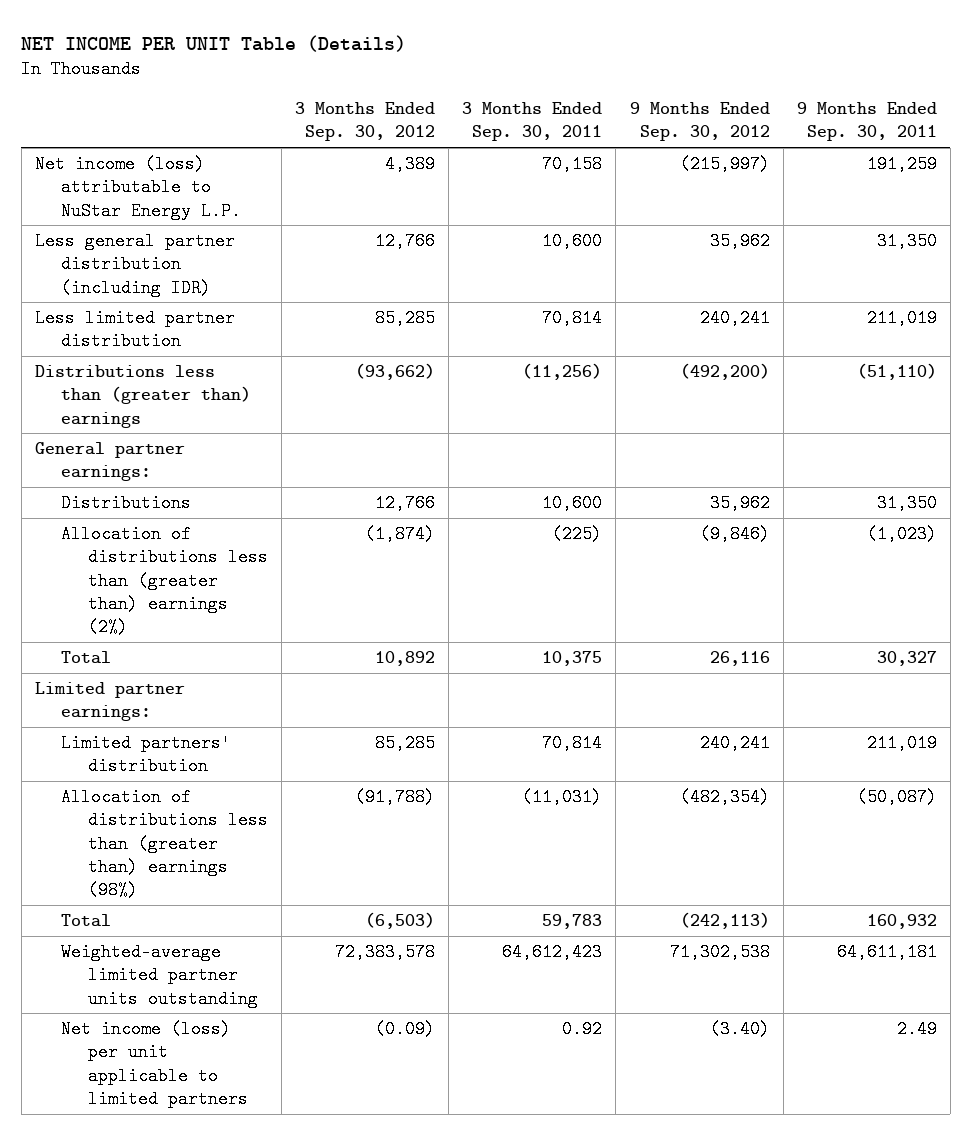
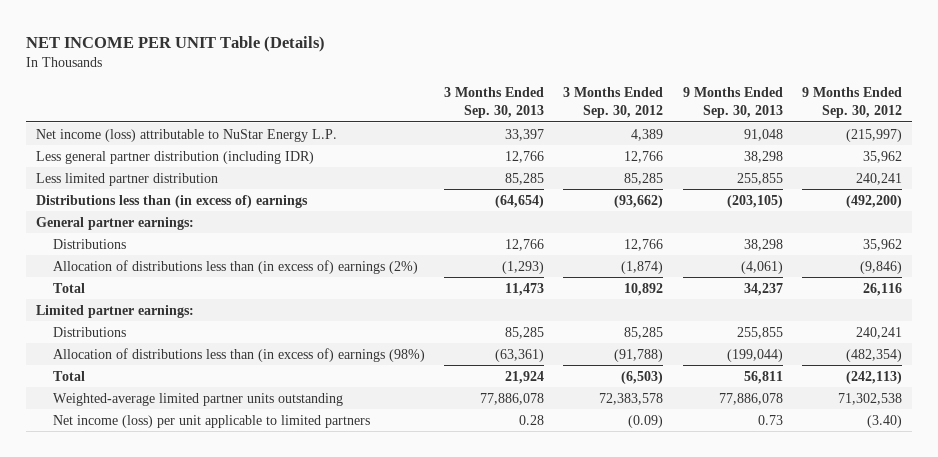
[462,102,603,142] 3 Months Ended Sep. 30, 2011 -> none
[796,102,937,142] 9 Months Ended Sep. 30, 2011 -> none
none -> [444,87,545,118] 3 Months Ended Sep. 30, 2013
none -> [682,87,783,118] 9 Months Ended Sep. 30, 2013
[34,365,252,428] Distributions less than (greater than) earnings -> [35,194,308,208] Distributions less than (in excess of) earnings
[61,525,268,636] Allocation of distributions less than (greater than) earnings (2%) -> [52,259,418,274] Allocation of distributions less than (in excess of) earnings (2%)
[61,734,232,776] Limited partners' distribution -> [52,326,126,337] Distributions
[61,788,268,899] Allocation of distributions less than (greater than) earnings (98%) -> [52,347,425,362] Allocation of distributions less than (in excess of) earnings (98%)

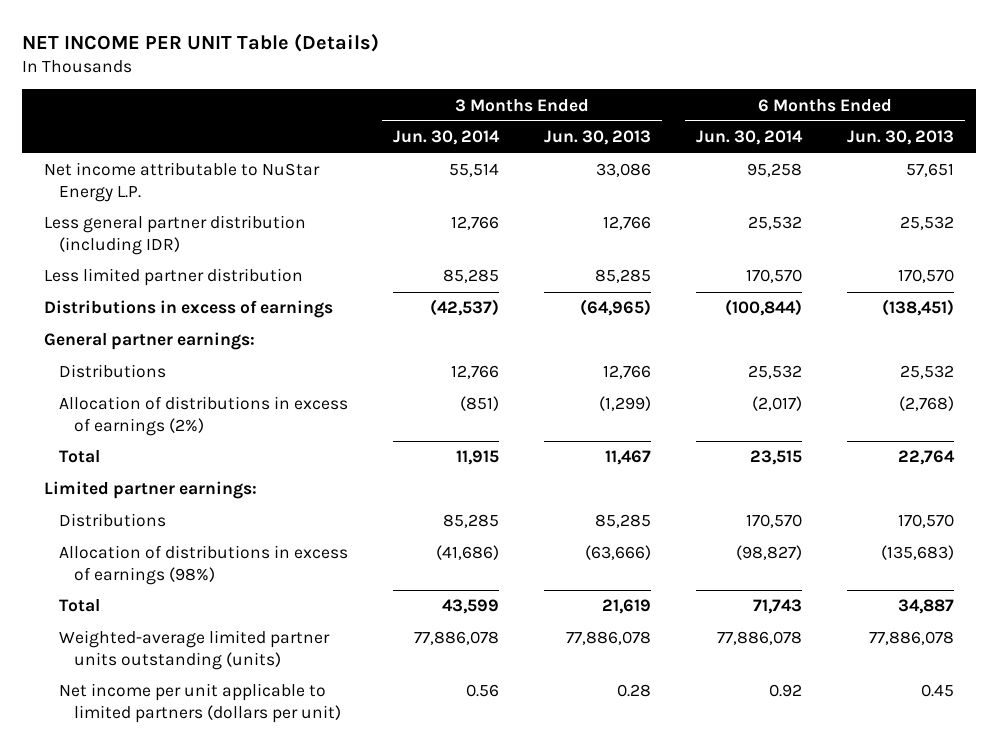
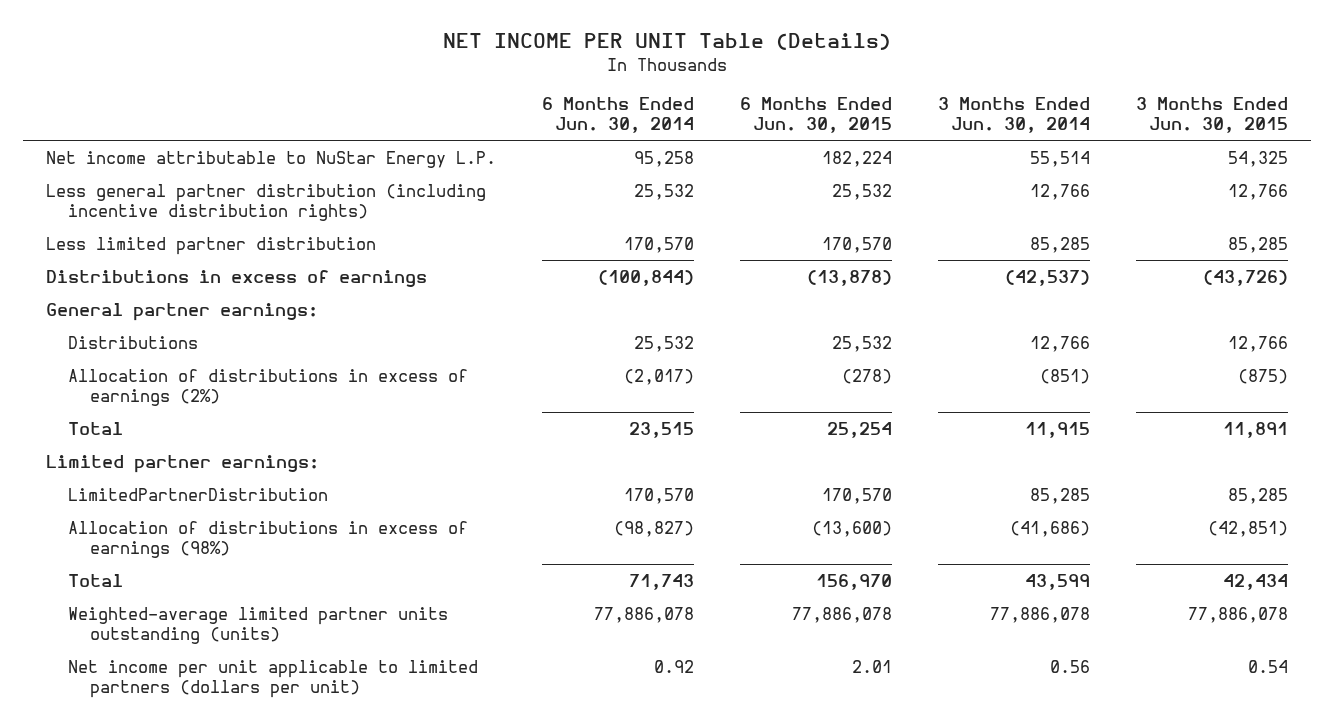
[544,130,652,146] Jun. 30, 2013 -> none
[846,130,954,146] Jun. 30, 2013 -> none
none -> [740,96,893,134] 6 Months Ended Jun. 30, 2015
none -> [1136,96,1289,134] 3 Months Ended Jun. 30, 2015
[44,215,307,255] Less general partner distribution (including IDR) -> [45,183,486,222] Less general partner distribution (including incentive distribution rights)
[59,513,167,528] Distributions -> [67,487,328,501] LimitedPartnerDistribution

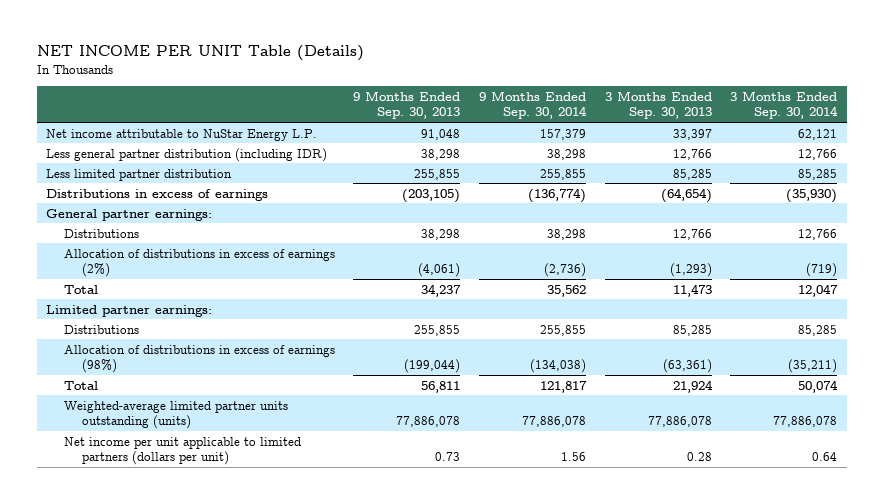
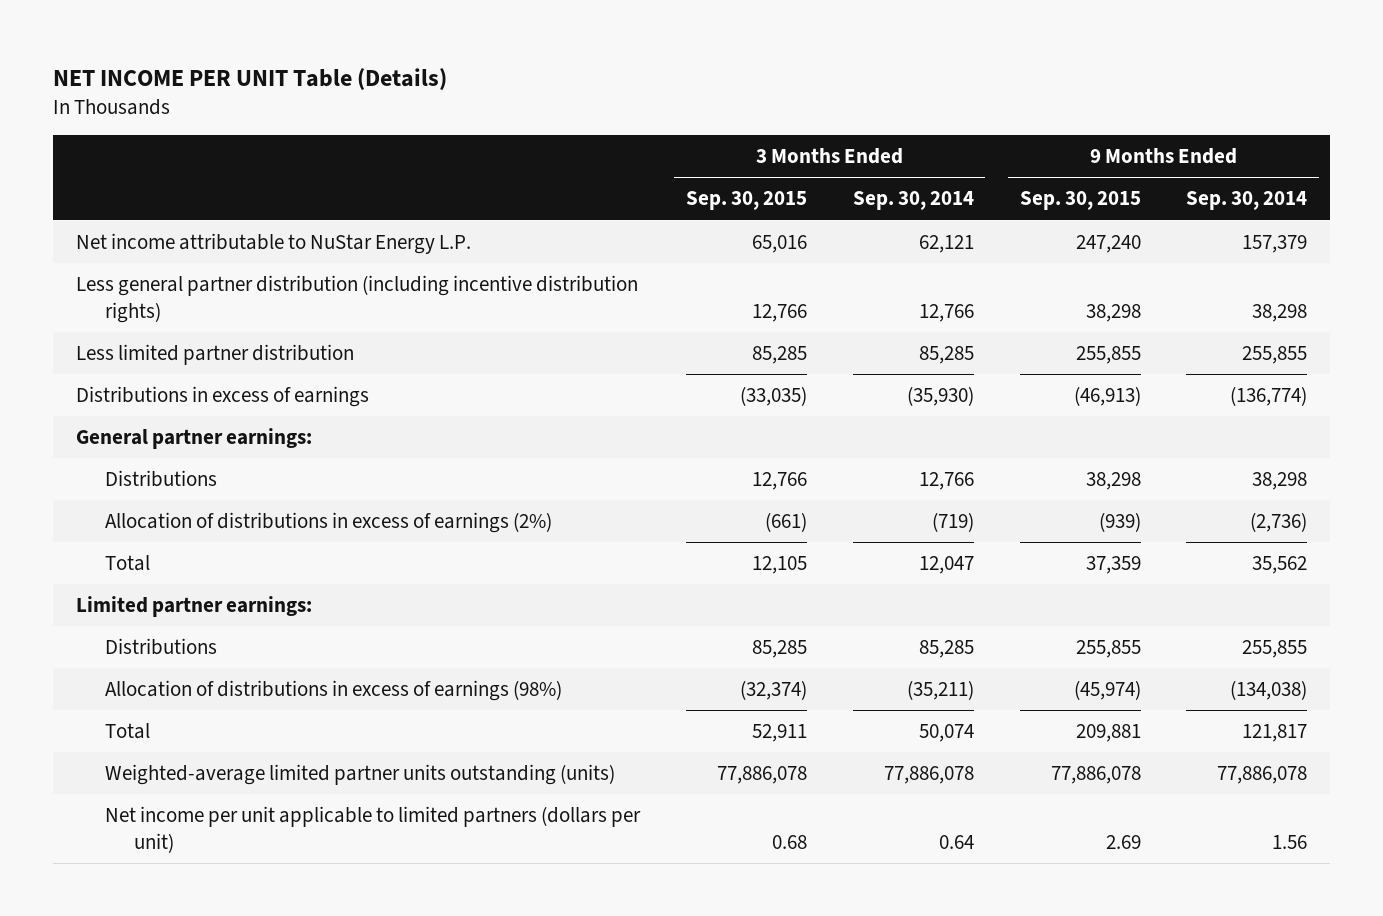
[353,90,461,120] 9 Months Ended Sep. 30, 2013 -> none
[604,90,712,120] 3 Months Ended Sep. 30, 2013 -> none
none -> [685,191,807,211] Sep. 30, 2015
none -> [1019,191,1141,211] Sep. 30, 2015
[45,147,327,162] Less general partner distribution (including IDR) -> [75,275,638,323] Less general partner distribution (including incentive distribution rights)

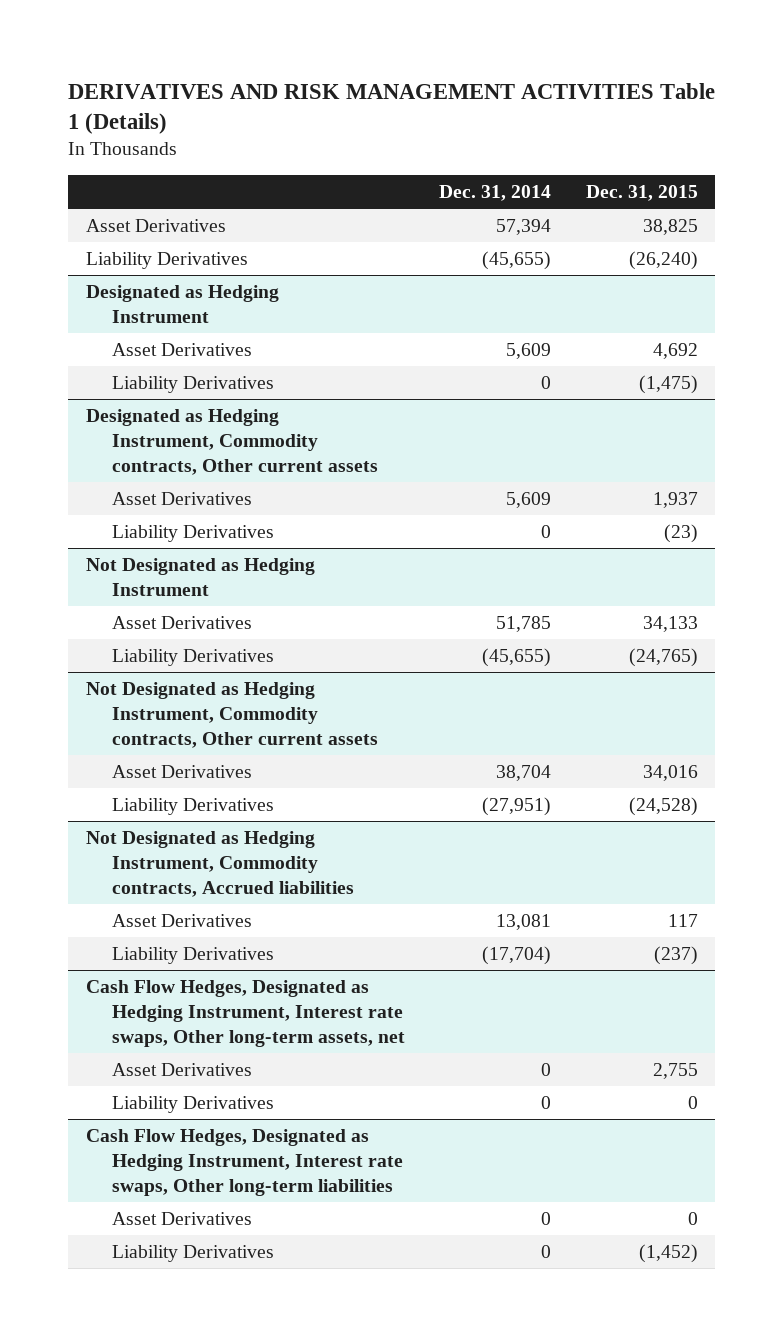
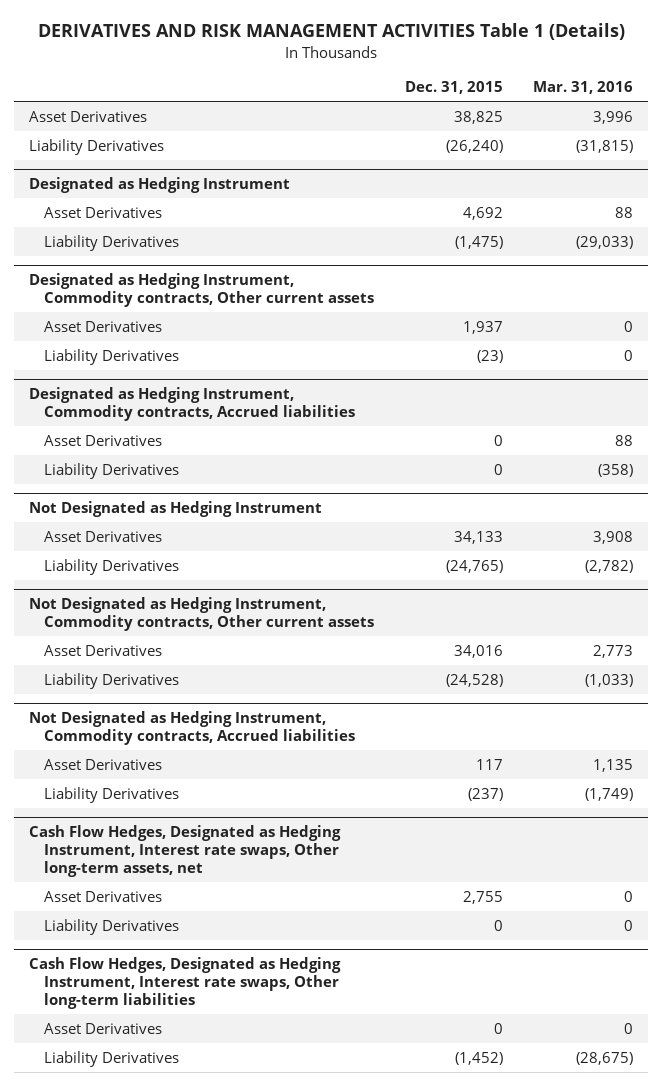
[439,184,552,201] Dec. 31, 2014 -> none
none -> [533,81,634,95] Mar. 31, 2016
none -> [29,386,356,421] Designated as Hedging Instrument, Commodity contracts, Accrued liabilities
none -> [44,434,163,446] Asset Derivatives
none -> [44,462,180,479] Liability Derivatives

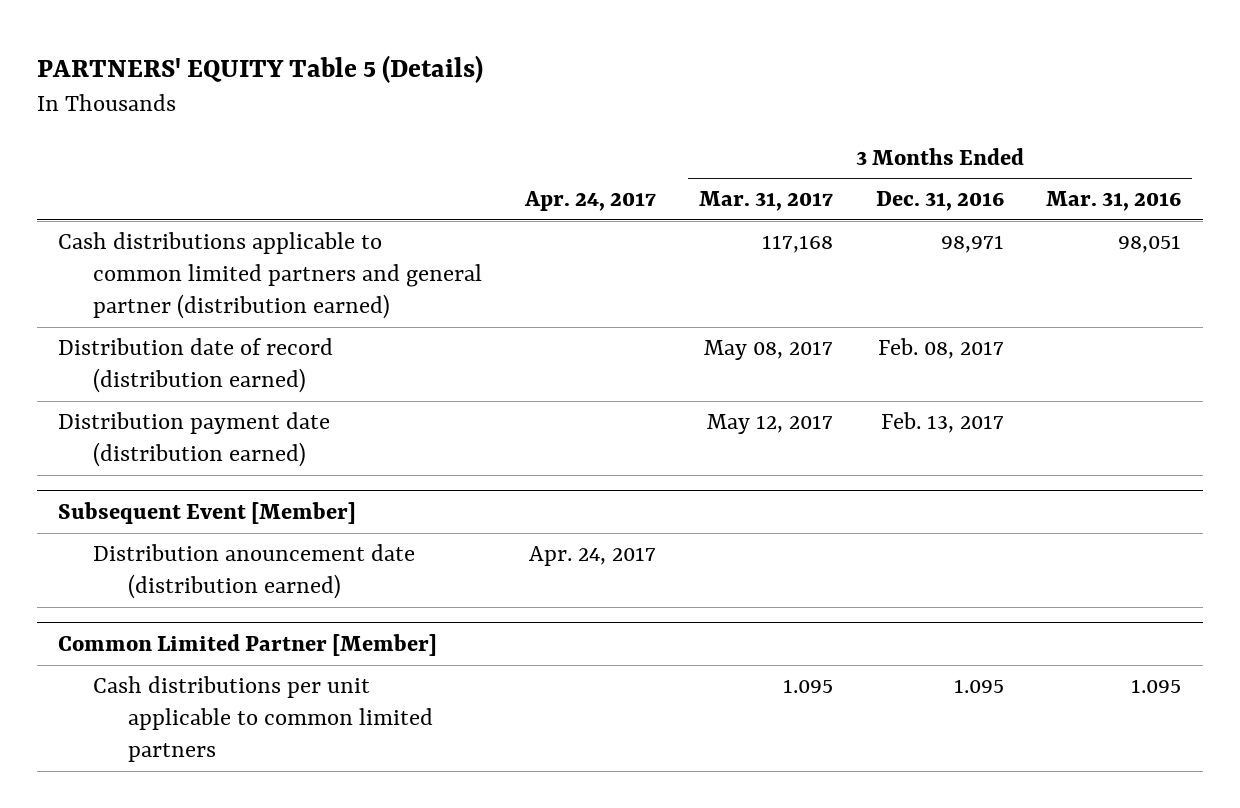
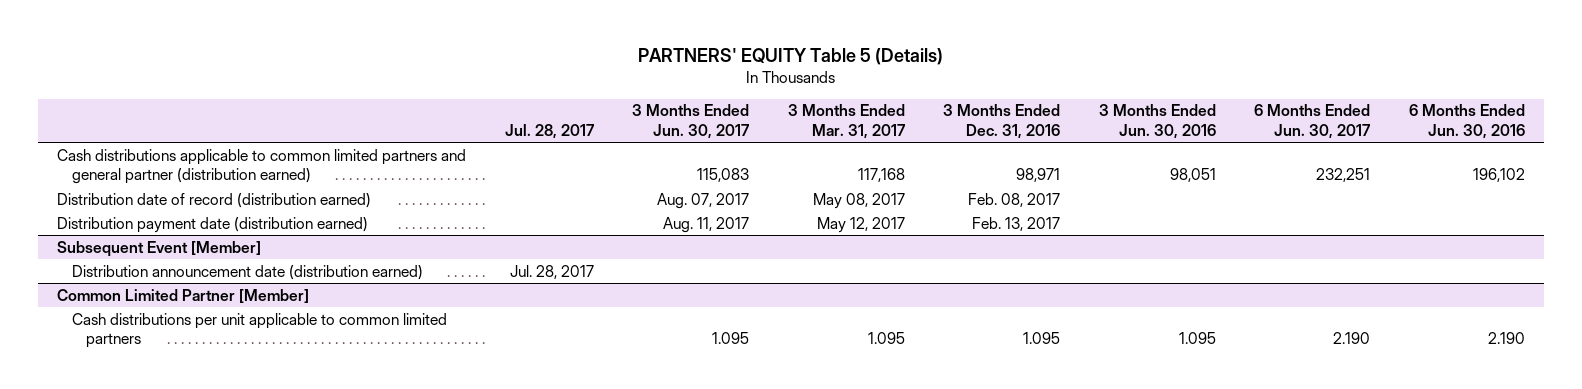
[523,191,656,212] Apr. 24, 2017 -> none
[1046,191,1182,212] Mar. 31, 2016 -> none
none -> [504,123,594,139] Jul. 28, 2017
none -> [632,104,750,139] 3 Months Ended Jun. 30, 2017
none -> [1098,104,1216,139] 3 Months Ended Jun. 30, 2016
none -> [1254,104,1371,139] 6 Months Ended Jun. 30, 2017
none -> [1408,104,1525,139] 6 Months Ended Jun. 30, 2016
[92,544,415,600] Distribution anouncement date (distribution earned) -> [71,264,423,280] Distribution announcement date (distribution earned)

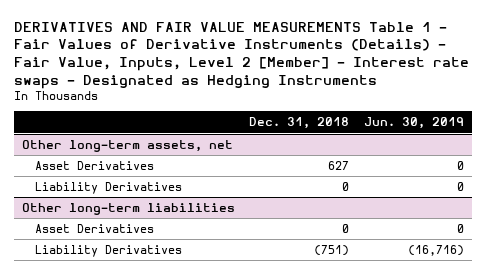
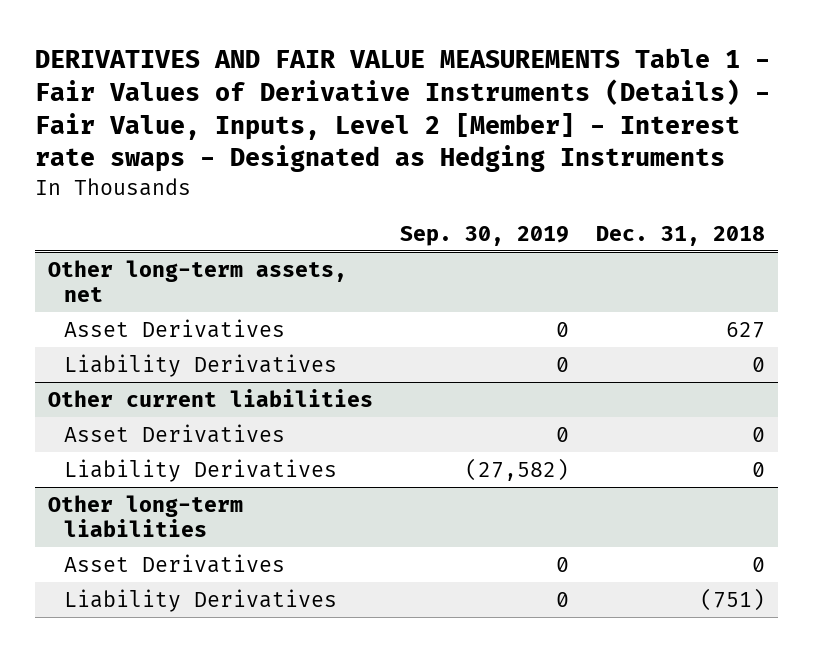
[364,117,465,130] Jun. 30, 2019 -> none
none -> [399,225,569,246] Sep. 30, 2019
none -> [48,388,374,407] Other current liabilities
none -> [63,423,285,443] Asset Derivatives
none -> [63,458,337,482] Liability Derivatives

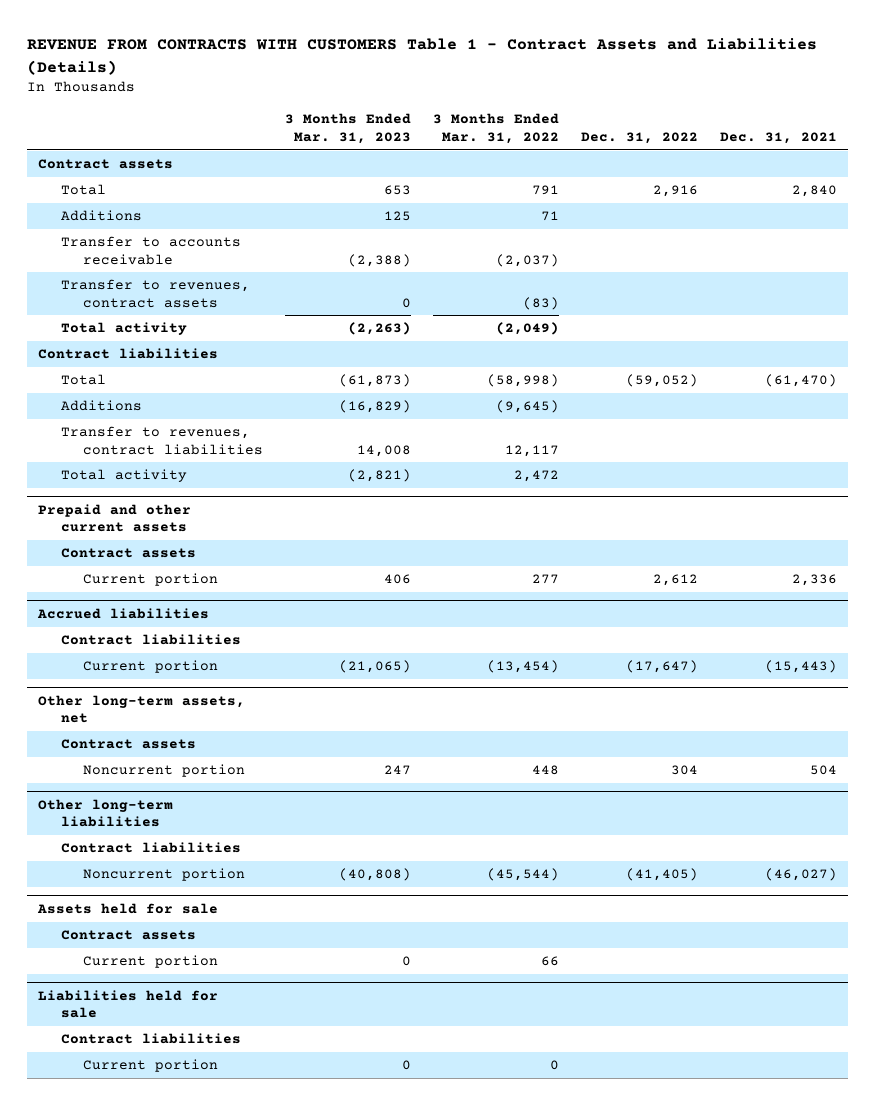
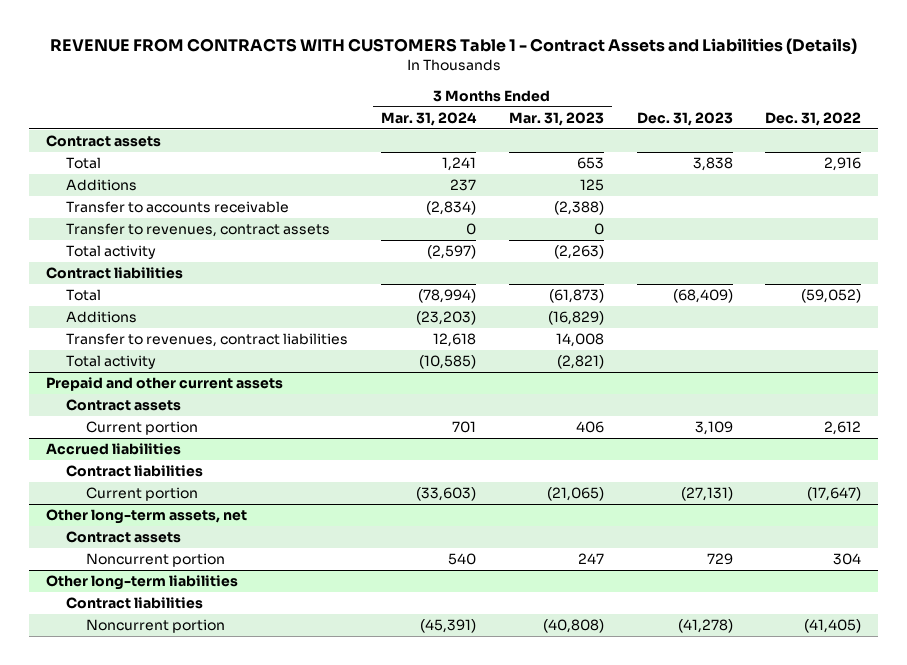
[433,113,560,144] 3 Months Ended Mar. 31, 2022 -> none
[720,131,838,144] Dec. 31, 2021 -> none
none -> [380,111,477,126] Mar. 31, 2024
none -> [636,111,733,126] Dec. 31, 2023
[36,902,218,914] Assets held for sale -> none
[60,930,196,941] Contract assets -> none
[83,955,219,969] Current portion -> none
[37,989,218,1019] Liabilities held for sale -> none
[60,1033,241,1045] Contract liabilities -> none
[83,1059,219,1073] Current portion -> none

